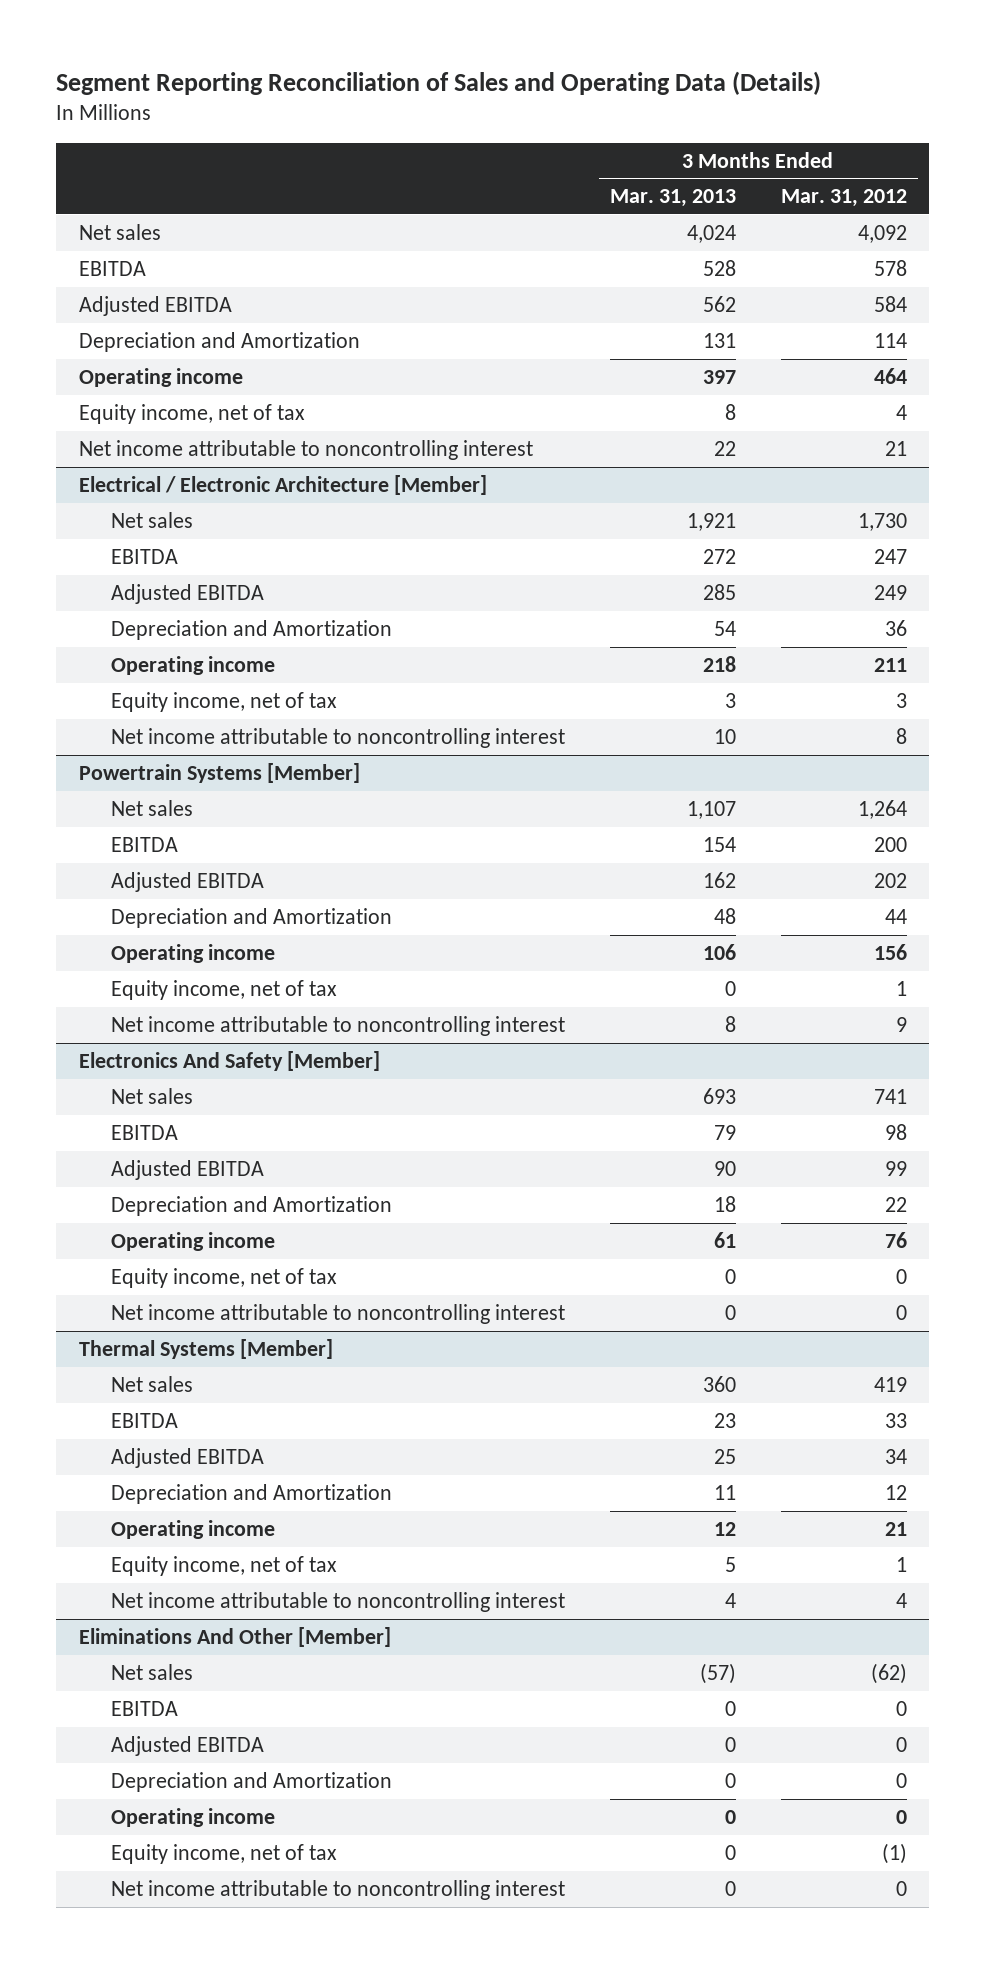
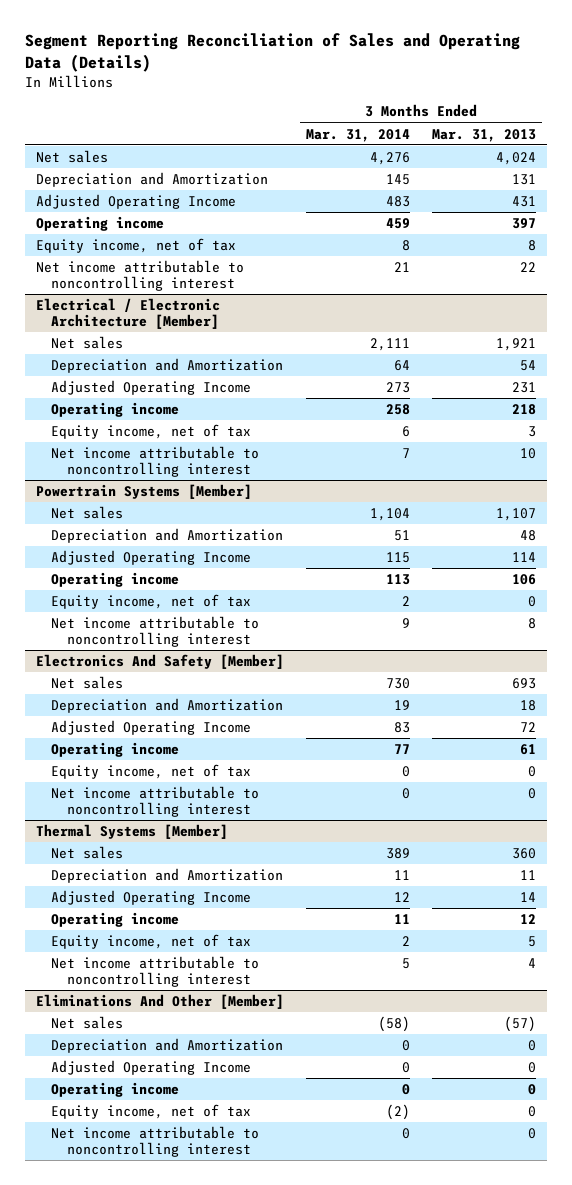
[780,189,907,208] Mar. 31, 2012 -> none
none -> [306,128,411,142] Mar. 31, 2014
[78,260,146,276] EBITDA -> none
[78,295,232,316] Adjusted EBITDA -> none
none -> [35,193,236,209] Adjusted Operating Income
[111,548,179,564] EBITDA -> none
[111,583,265,604] Adjusted EBITDA -> none
none -> [51,379,252,395] Adjusted Operating Income
[111,836,179,852] EBITDA -> none
[111,871,265,892] Adjusted EBITDA -> none
none -> [51,549,252,565] Adjusted Operating Income
[111,1124,179,1140] EBITDA -> none
[111,1159,265,1180] Adjusted EBITDA -> none
none -> [51,719,252,735] Adjusted Operating Income
[111,1412,179,1428] EBITDA -> none
[111,1447,265,1468] Adjusted EBITDA -> none
none -> [51,889,252,905] Adjusted Operating Income
[111,1700,179,1716] EBITDA -> none
[111,1735,265,1756] Adjusted EBITDA -> none
none -> [51,1059,252,1075] Adjusted Operating Income

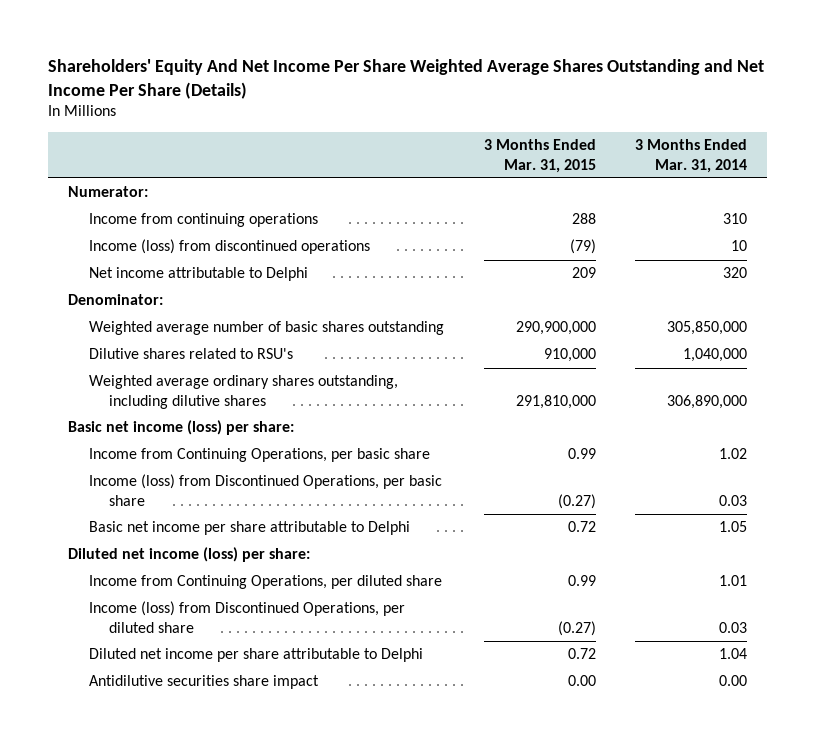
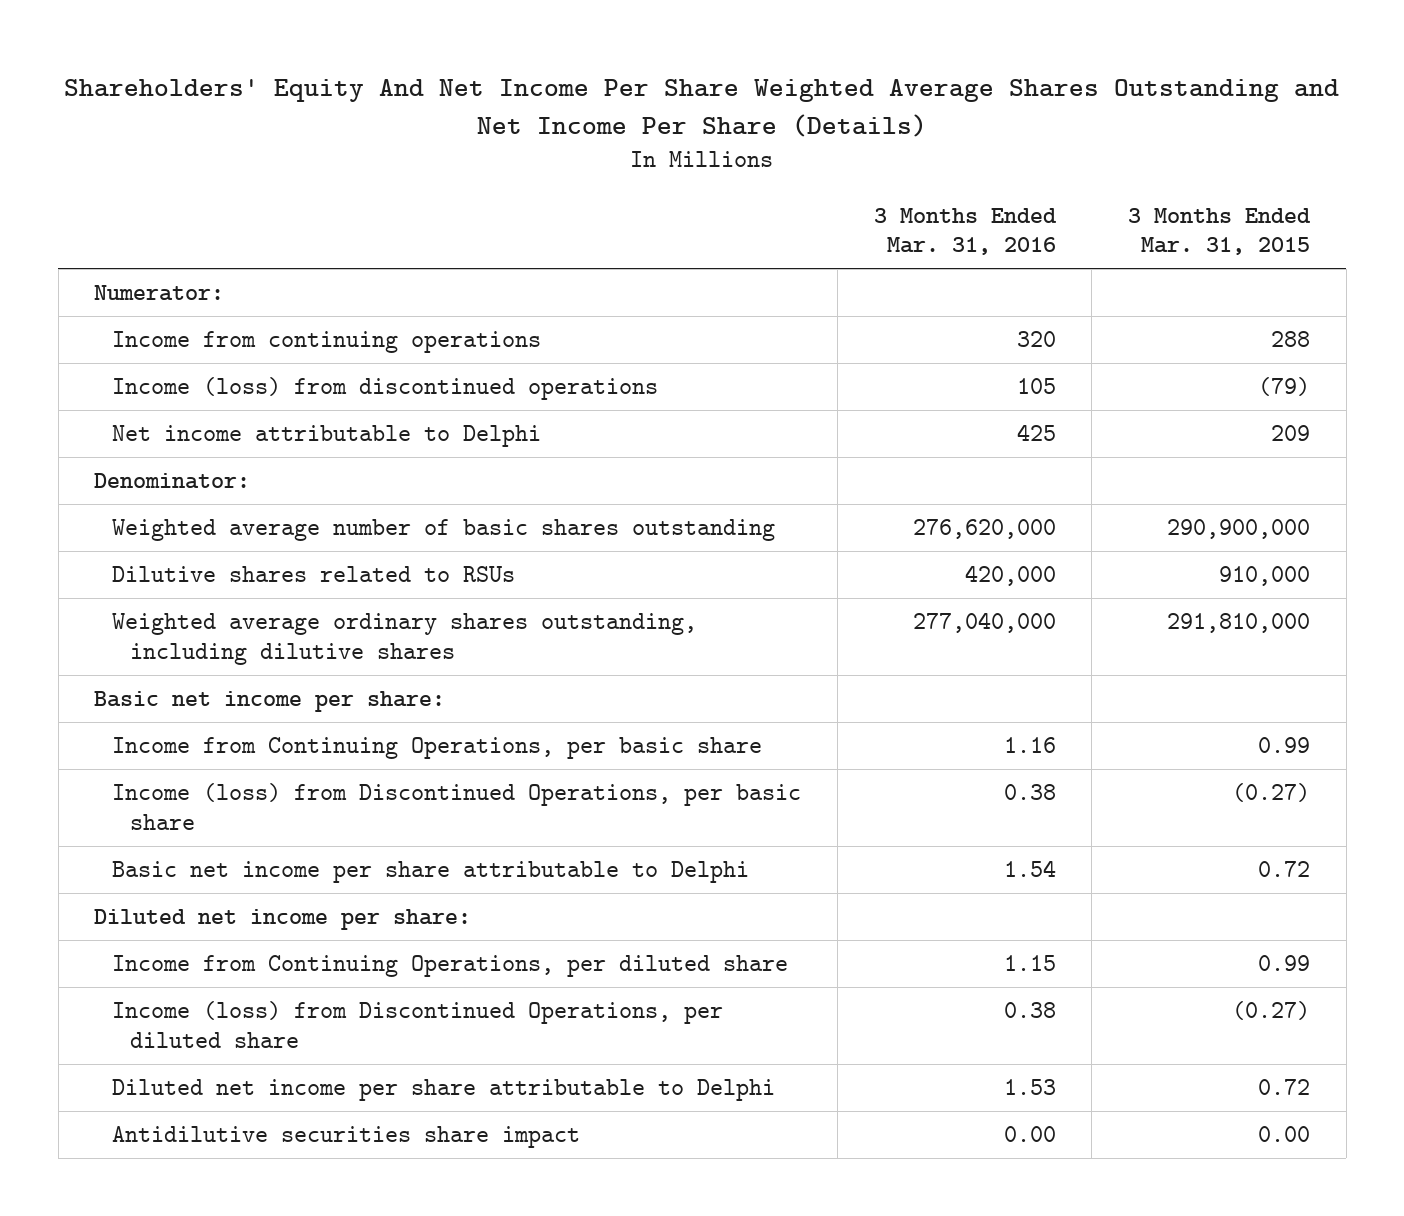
[635,139,748,173] 3 Months Ended Mar. 31, 2014 -> none
none -> [873,207,1057,256] 3 Months Ended Mar. 31, 2016
[88,348,293,360] Dilutive shares related to RSU's -> [112,566,516,583] Dilutive shares related to RSUs
[68,420,295,436] Basic net income (loss) per share: -> [94,691,446,713] Basic net income per share:
[68,547,311,563] Diluted net income (loss) per share: -> [94,909,472,931] Diluted net income per share:

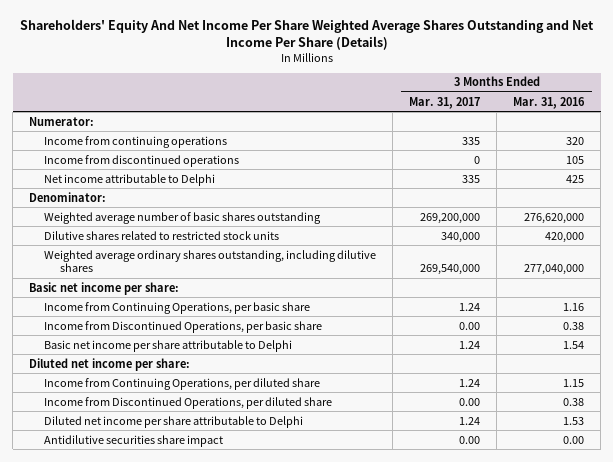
[1128,207,1312,256] 3 Months Ended Mar. 31, 2015 -> none
none -> [409,96,481,109] Mar. 31, 2017
[112,377,659,401] Income (loss) from discontinued operations -> [44,154,240,167] Income from discontinued operations
[112,566,516,583] Dilutive shares related to RSUs -> [44,230,280,240] Dilutive shares related to restricted stock units
[112,783,802,830] Income (loss) from Discontinued Operations, per basic share -> [44,320,323,333] Income from Discontinued Operations, per basic share
[112,1001,724,1048] Income (loss) from Discontinued Operations, per diluted share -> [44,396,333,409] Income from Discontinued Operations, per diluted share

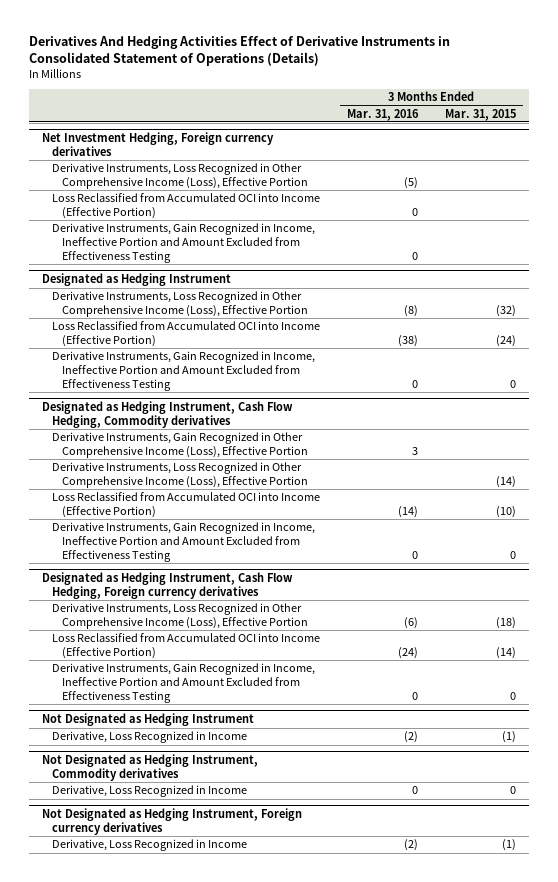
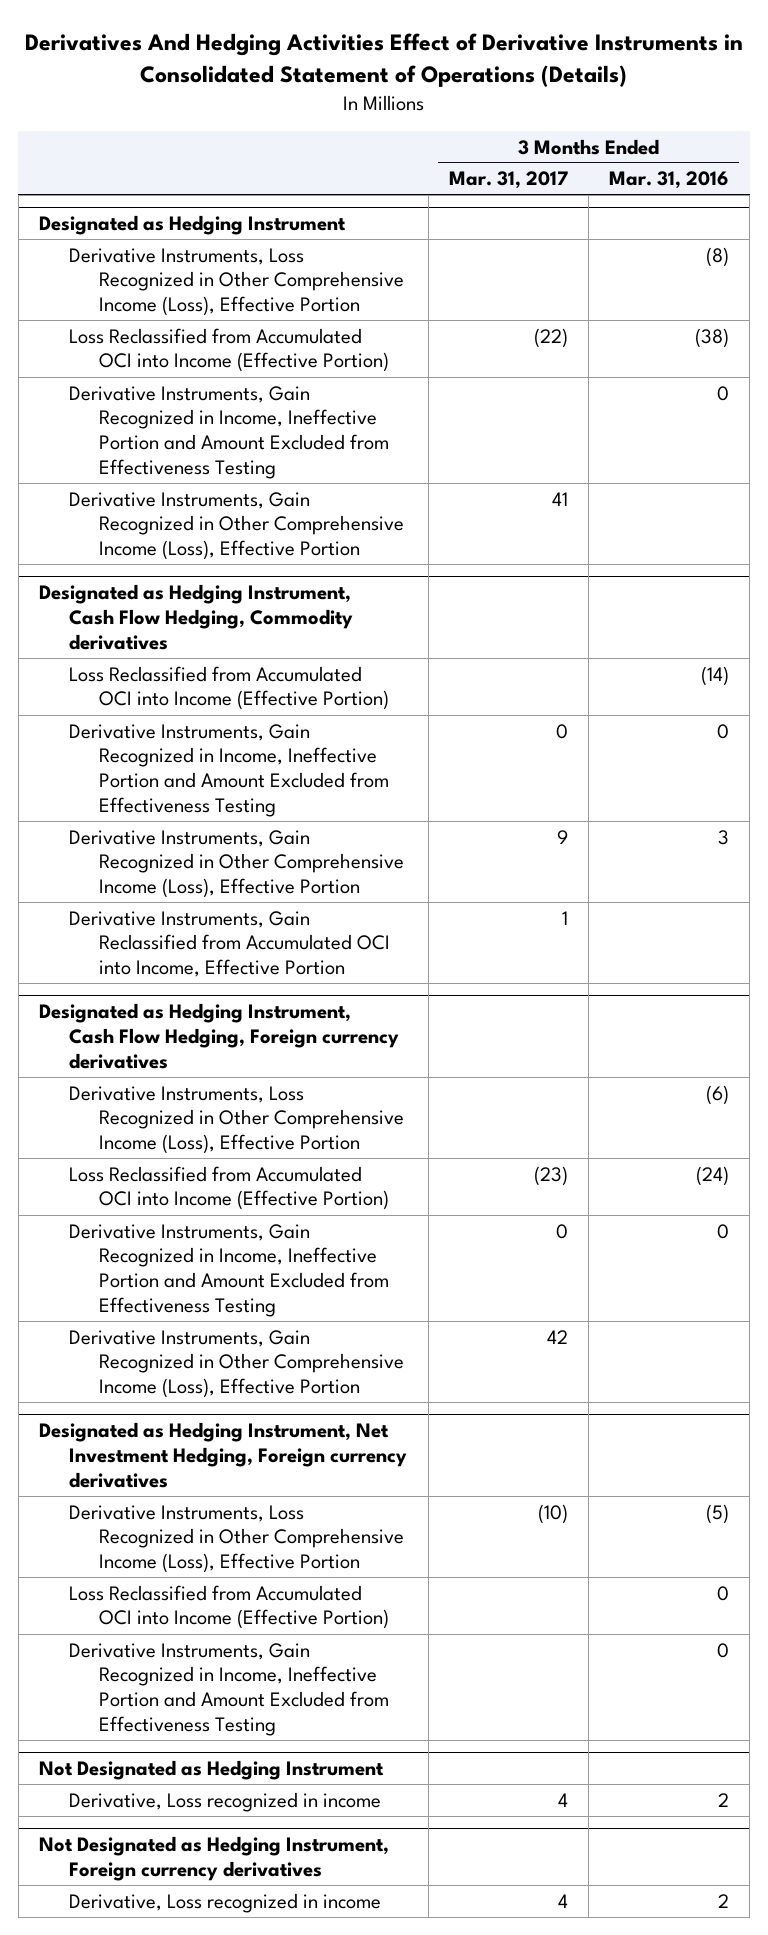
[444,108,516,121] Mar. 31, 2015 -> none
none -> [448,171,568,190] Mar. 31, 2017
[42,132,275,157] Net Investment Hedging, Foreign currency derivatives -> none
[51,163,308,190] Derivative Instruments, Loss Recognized in Other Comprehensive Income (Loss), Effective Portion -> none
[51,193,320,220] Loss Reclassified from Accumulated OCI into Income (Effective Portion) -> none
[51,223,315,263] Derivative Instruments, Gain Recognized in Income, Ineffective Portion and Amount Excluded from Effectiveness Testing -> none
none -> [69,491,405,561] Derivative Instruments, Gain Recognized in Other Comprehensive Income (Loss), Effective Portion
[51,462,308,489] Derivative Instruments, Loss Recognized in Other Comprehensive Income (Loss), Effective Portion -> none
[51,432,308,459] Derivative Instruments, Gain Recognized in Other Comprehensive Income (Loss), Effective Portion -> [69,829,405,899] Derivative Instruments, Gain Recognized in Other Comprehensive Income (Loss), Effective Portion
none -> [69,910,391,978] Derivative Instruments, Gain Reclassified from Accumulated OCI into Income, Effective Portion
none -> [69,1329,405,1399] Derivative Instruments, Gain Recognized in Other Comprehensive Income (Loss), Effective Portion
none -> [39,1422,408,1488] Designated as Hedging Instrument, Net Investment Hedging, Foreign currency derivatives
none -> [69,1504,405,1574] Derivative Instruments, Loss Recognized in Other Comprehensive Income (Loss), Effective Portion
none -> [69,1584,390,1630] Loss Reclassified from Accumulated OCI into Income (Effective Portion)
none -> [69,1642,390,1737] Derivative Instruments, Gain Recognized in Income, Ineffective Portion and Amount Excluded from Effectiveness Testing
[42,754,259,782] Not Designated as Hedging Instrument, Commodity derivatives -> none
[51,785,247,798] Derivative, Loss Recognized in Income -> none
[51,731,247,744] Derivative, Loss Recognized in Income -> [69,1791,382,1812] Derivative, Loss recognized in income
[403,731,418,744] (2) -> [718,1792,730,1807] 2
[51,839,247,852] Derivative, Loss Recognized in Income -> [69,1892,382,1913] Derivative, Loss recognized in income
[403,839,418,852] (2) -> [718,1893,730,1908] 2

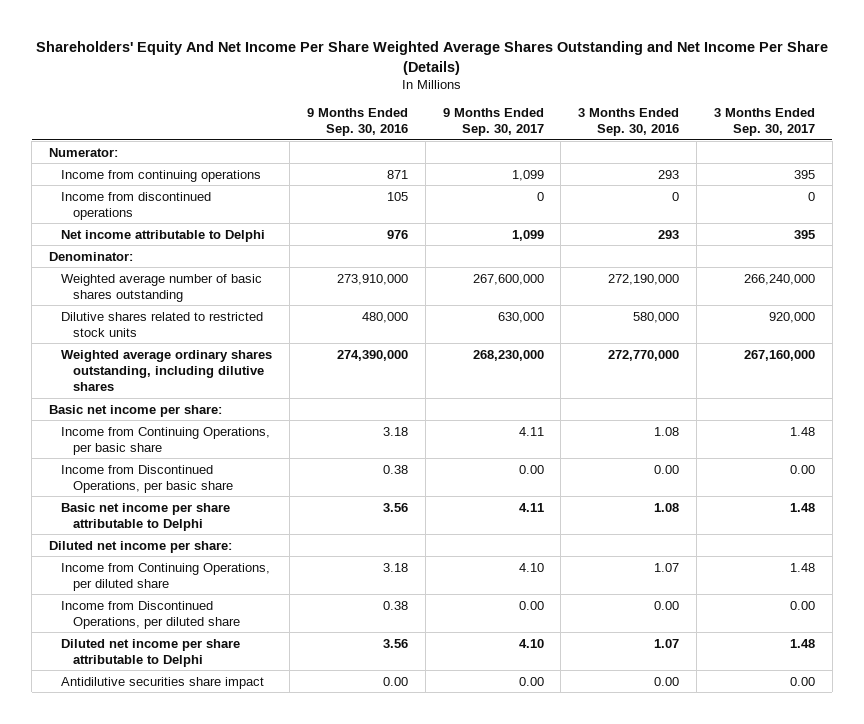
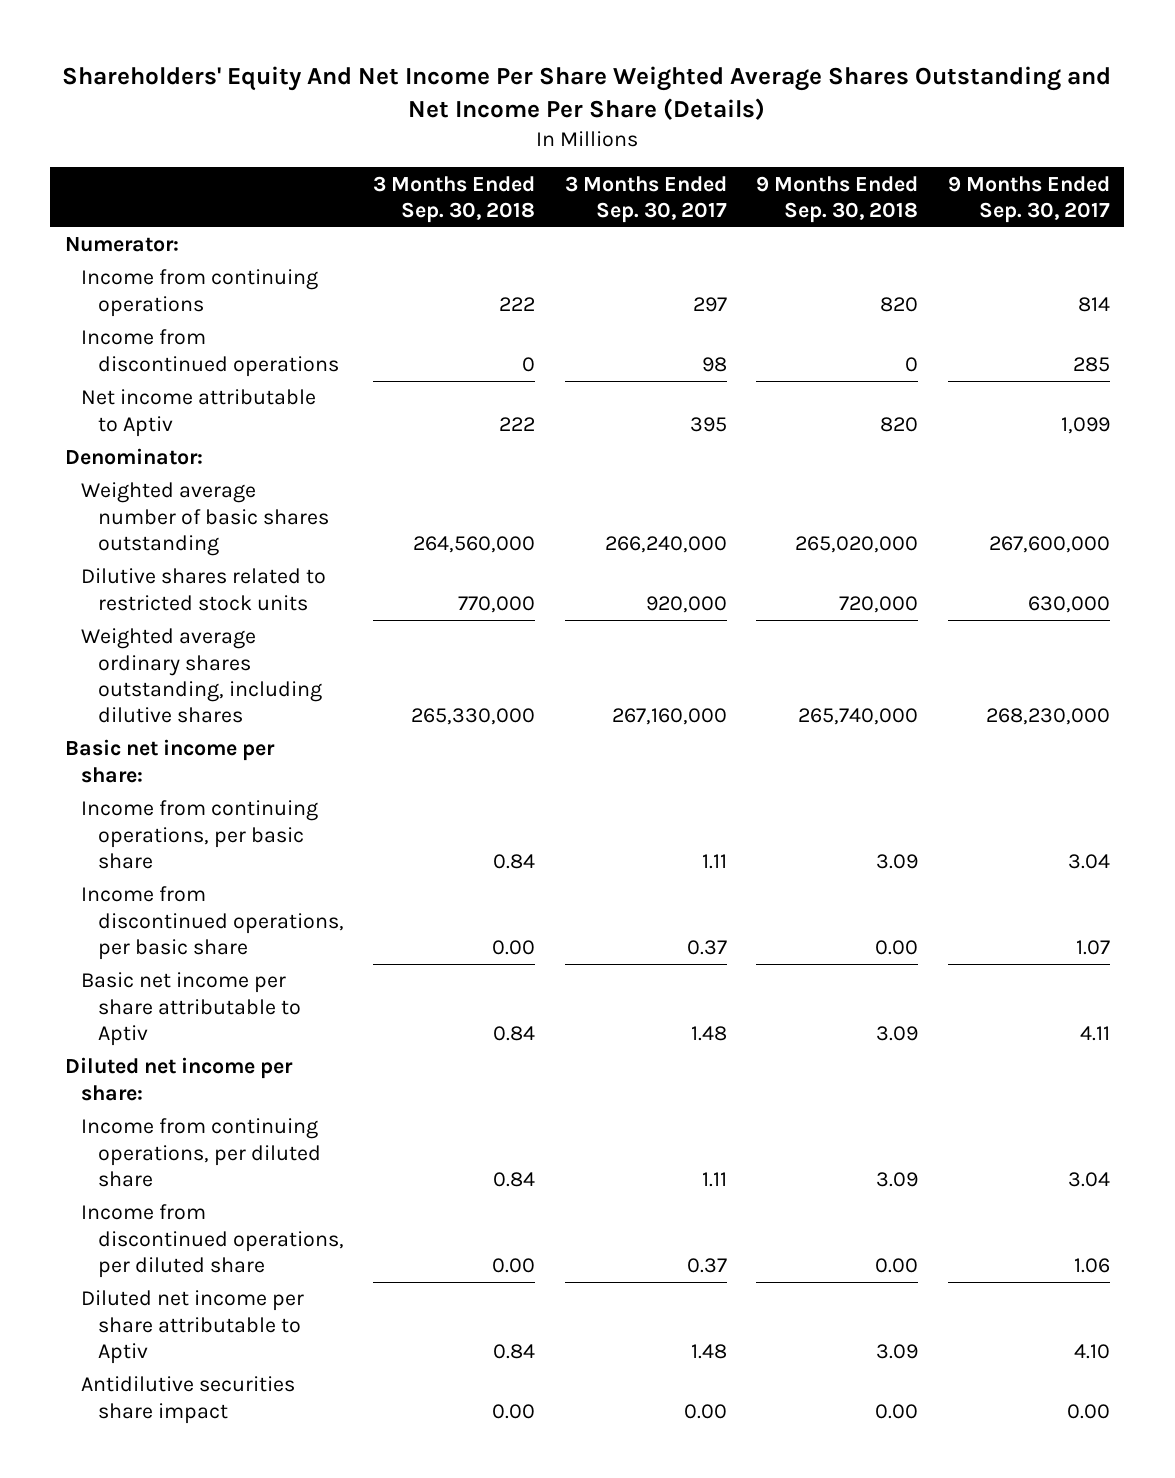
[306,108,408,137] 9 Months Ended Sep. 30, 2016 -> none
[578,108,680,137] 3 Months Ended Sep. 30, 2016 -> none
none -> [373,175,536,223] 3 Months Ended Sep. 30, 2018
none -> [756,175,919,223] 9 Months Ended Sep. 30, 2018
[511,169,544,181] 1,099 -> [1077,296,1110,312] 814
[793,169,815,179] 395 -> [692,296,727,312] 297
[536,191,544,201] 0 -> [1072,356,1110,372] 285
[807,191,815,201] 0 -> [701,356,727,372] 98
[61,229,266,242] Net income attributable to Delphi -> [81,389,317,437] Net income attributable to Aptiv
[61,426,271,455] Income from Continuing Operations, per basic share -> [81,800,319,869] Income from continuing operations, per basic share
[518,426,544,436] 4.11 -> [1067,853,1110,869] 3.04
[789,426,815,436] 1.48 -> [701,853,727,869] 1.11
[61,464,234,493] Income from Discontinued Operations, per basic share -> [81,886,344,960] Income from discontinued operations, per basic share
[518,464,544,474] 0.00 -> [1075,939,1110,955] 1.07
[789,464,815,474] 0.00 -> [686,939,727,955] 0.37
[61,502,231,531] Basic net income per share attributable to Delphi -> [81,972,301,1046] Basic net income per share attributable to Aptiv
[61,562,271,591] Income from Continuing Operations, per diluted share -> [81,1118,321,1187] Income from continuing operations, per diluted share
[518,562,544,572] 4.10 -> [1067,1171,1110,1187] 3.04
[789,562,815,572] 1.48 -> [701,1171,727,1187] 1.11
[61,600,241,629] Income from Discontinued Operations, per diluted share -> [81,1204,344,1278] Income from discontinued operations, per diluted share
[518,600,544,610] 0.00 -> [1073,1257,1110,1273] 1.06
[789,600,815,610] 0.00 -> [686,1257,727,1273] 0.37
[61,638,241,667] Diluted net income per share attributable to Delphi -> [81,1290,305,1364] Diluted net income per share attributable to Aptiv

